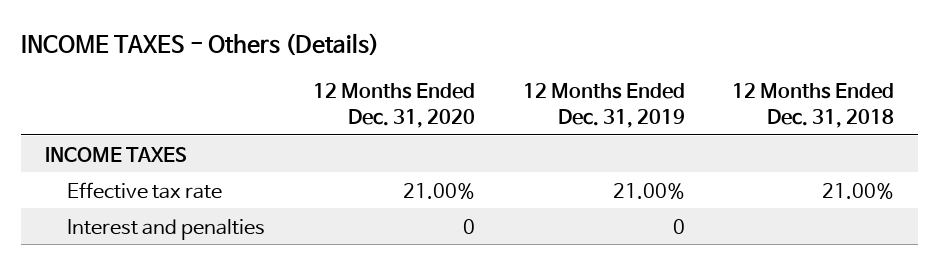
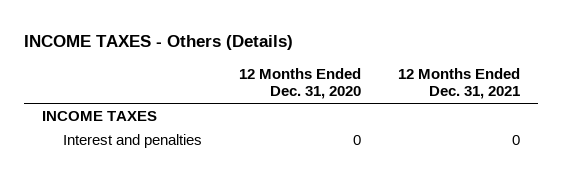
[522,83,685,128] 12 Months Ended Dec. 31, 2019 -> none
[732,83,895,128] 12 Months Ended Dec. 31, 2018 -> none
none -> [397,67,520,100] 12 Months Ended Dec. 31, 2021
[66,181,222,199] Effective tax rate -> none

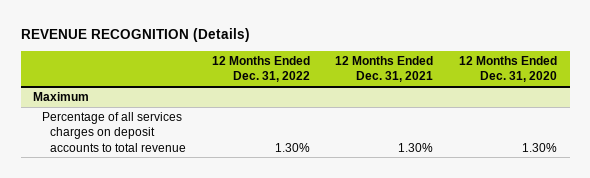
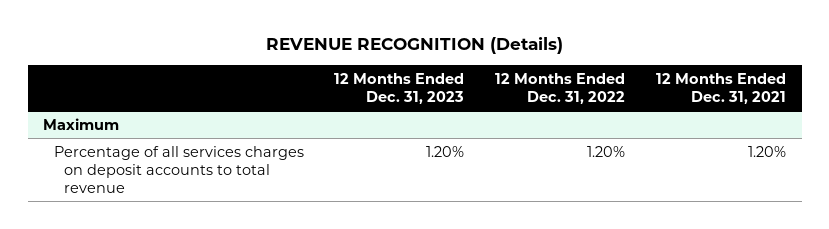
[458,55,557,83] 12 Months Ended Dec. 31, 2020 -> none
none -> [334,72,465,104] 12 Months Ended Dec. 31, 2023
[274,142,310,152] 1.30% -> [587,145,626,157] 1.20%
[398,142,434,152] 1.30% -> [748,145,787,157] 1.20%

